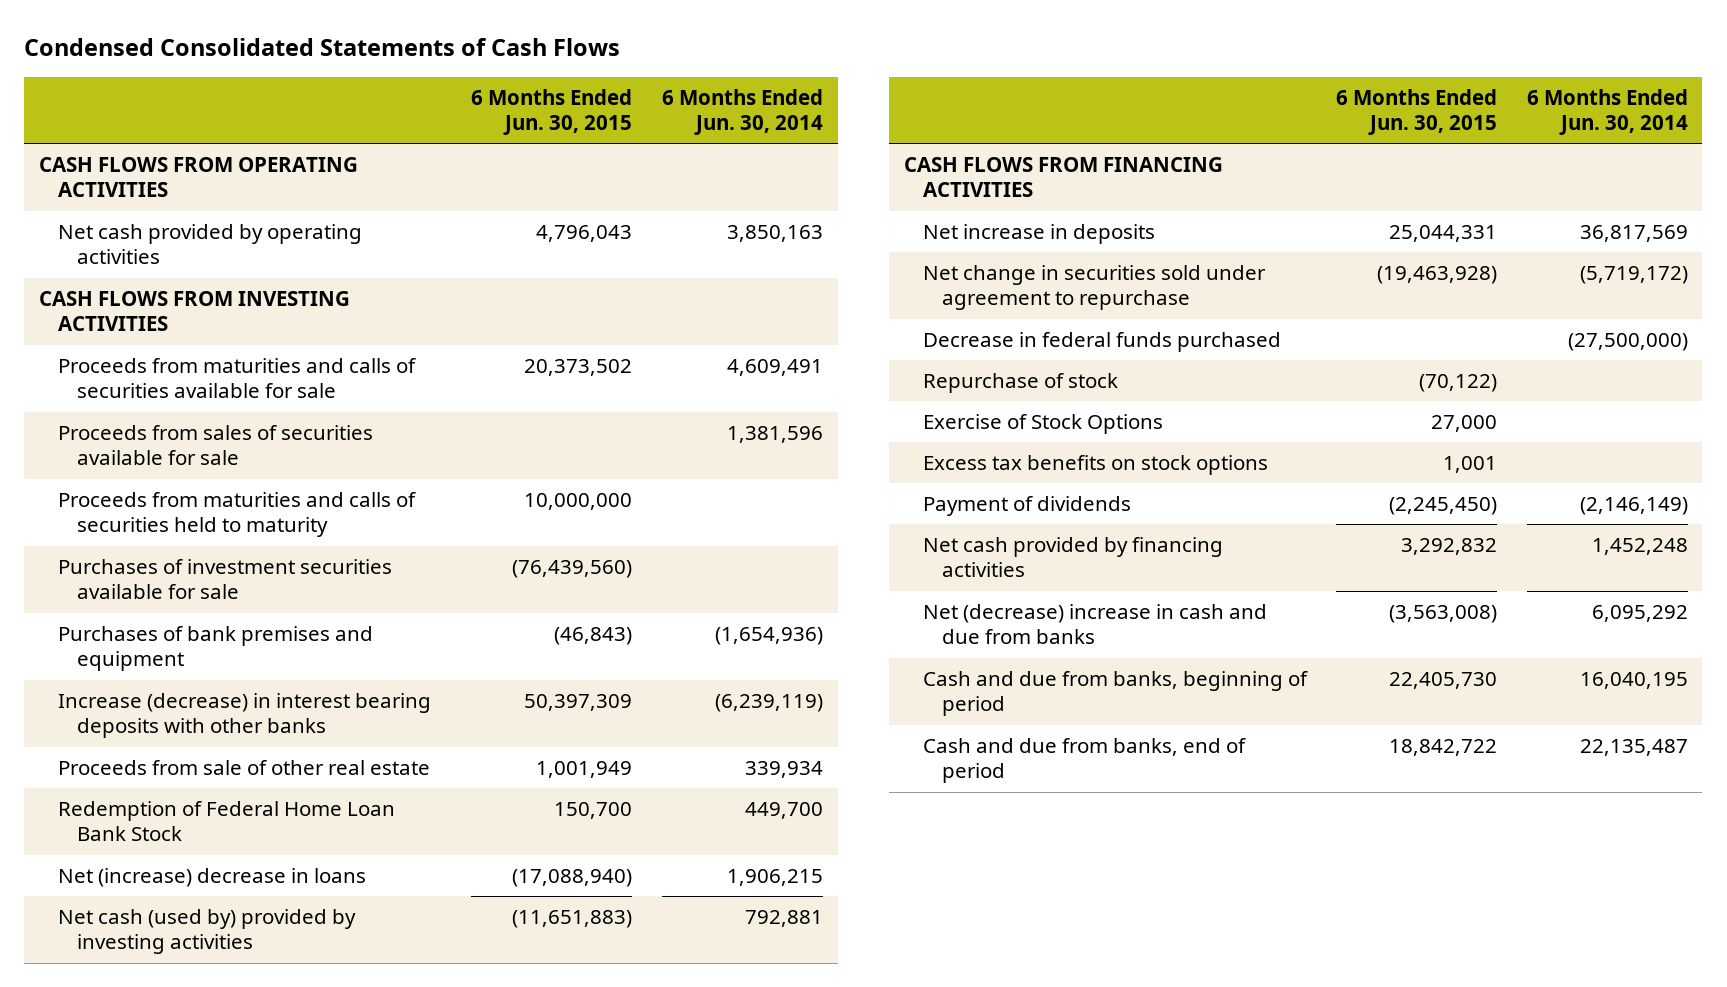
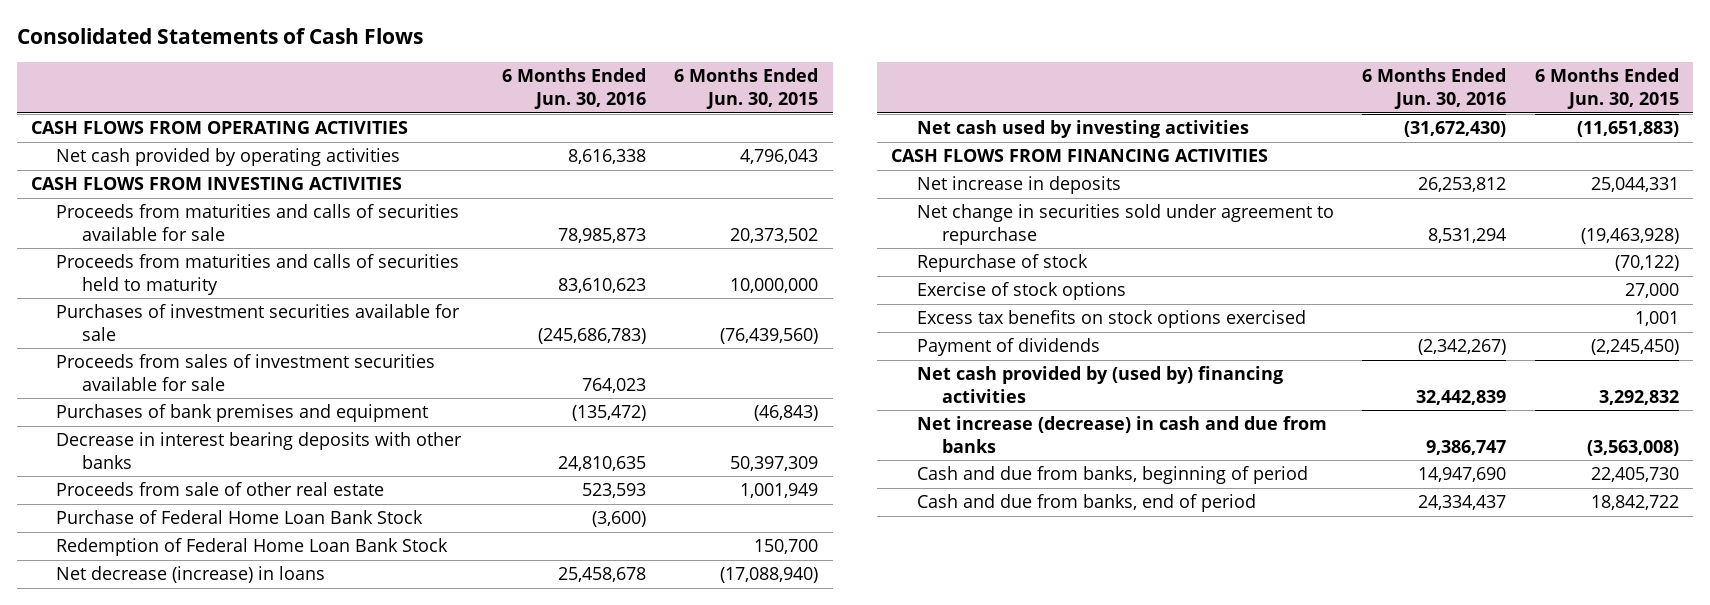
[24,37,621,56] Condensed Consolidated Statements of Cash Flows -> [16,28,423,45] Consolidated Statements of Cash Flows
[661,88,823,135] 6 Months Ended Jun. 30, 2014 -> none
none -> [501,68,646,110] 6 Months Ended Jun. 30, 2016
[57,425,373,466] Proceeds from sales of securities available for sale -> none
none -> [56,354,436,391] Proceeds from sales of investment securities available for sale
[57,693,431,739] Increase (decrease) in interest bearing deposits with other banks -> [56,432,463,469] Decrease in interest bearing deposits with other banks
none -> [56,510,424,525] Purchase of Federal Home Loan Bank Stock
[57,868,366,888] Net (increase) decrease in loans -> [56,566,326,584] Net decrease (increase) in loans
[57,909,356,955] Net cash (used by) provided by investing activities -> [916,120,1249,139] Net cash used by investing activities
[922,332,1281,353] Decrease in federal funds purchased -> none
[922,414,1163,435] Exercise of Stock Options -> [916,282,1126,301] Exercise of stock options
[922,455,1268,476] Excess tax benefits on stock options -> [916,310,1306,329] Excess tax benefits on stock options exercised
[922,537,1223,578] Net cash provided by financing activities -> [916,366,1283,403] Net cash provided by (used by) financing activities
[922,604,1267,645] Net (decrease) increase in cash and due from banks -> [916,416,1327,453] Net increase (decrease) in cash and due from banks

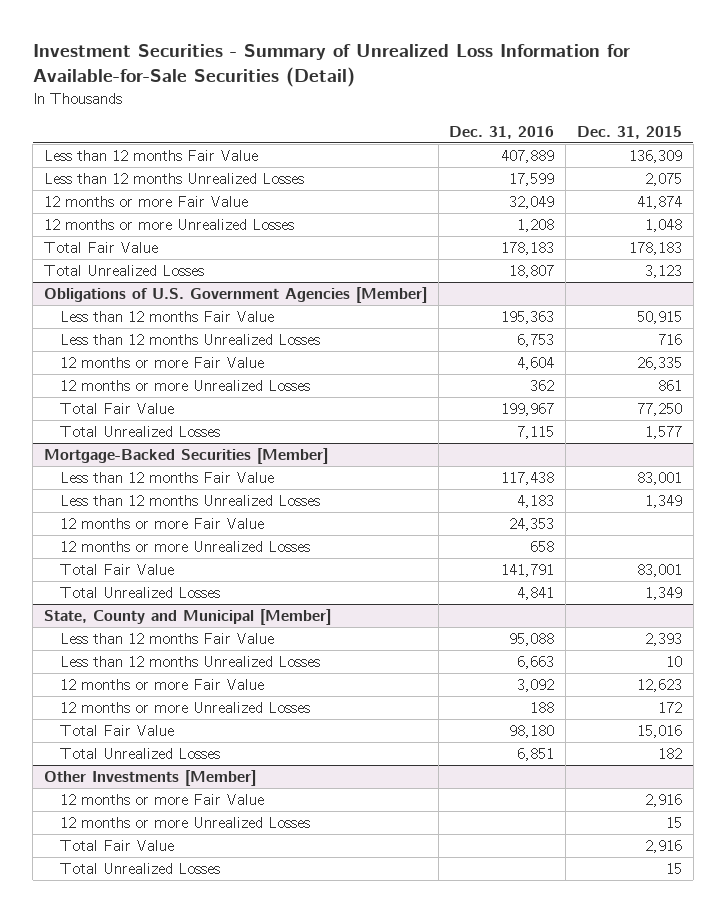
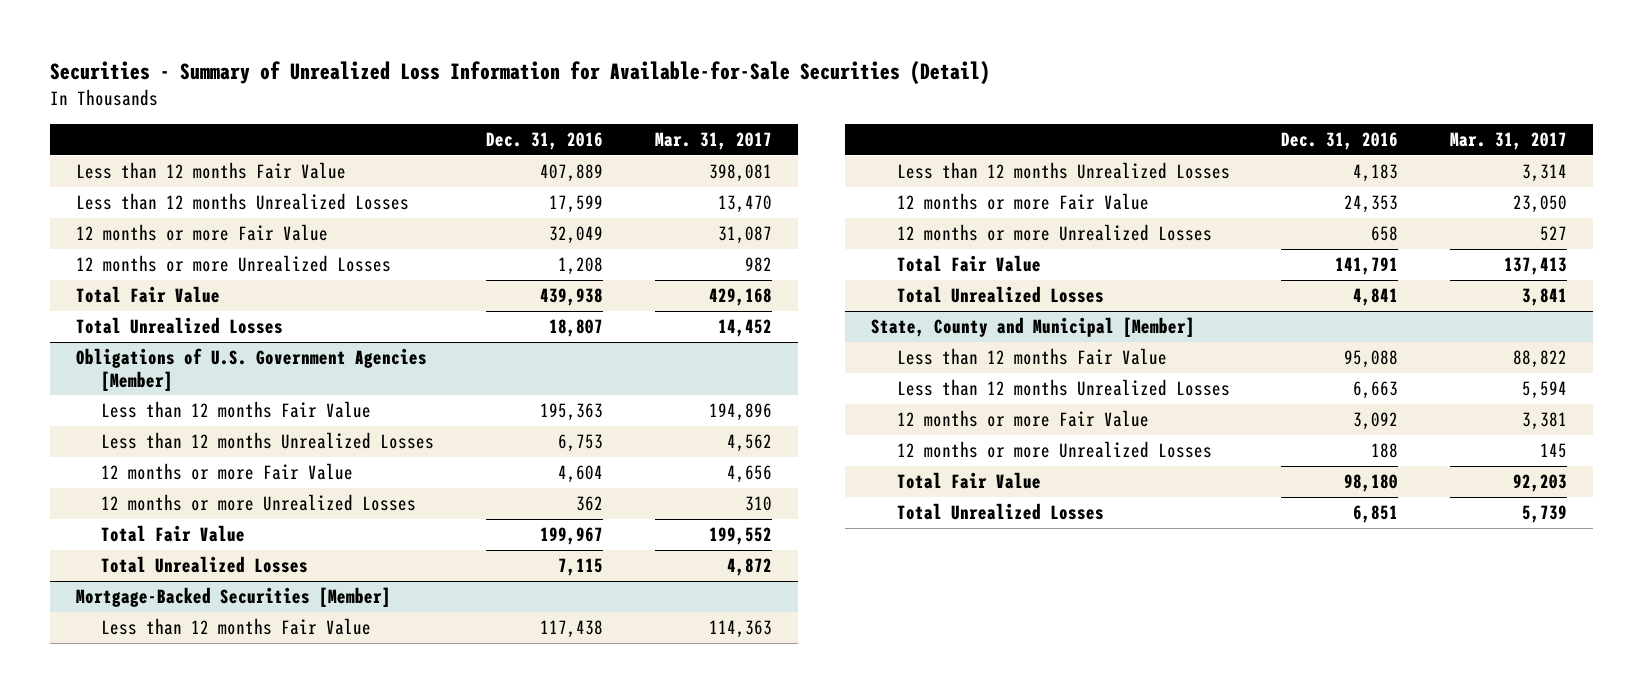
[32,44,630,88] Investment Securities - Summary of Unrealized Loss Information for Available-for-Sale Securities (Detail) -> [49,61,990,86] Securities - Summary of Unrealized Loss Information for Available-for-Sale Securities (Detail)
[576,125,682,139] Dec. 31, 2015 -> none
none -> [654,131,772,150] Mar. 31, 2017
[501,242,555,256] 178,183 -> [539,287,603,306] 439,938
[43,770,256,787] Other Investments [Member] -> none
[59,794,264,806] 12 months or more Fair Value -> none
[59,817,310,829] 12 months or more Unrealized Losses -> none
[59,840,174,852] Total Fair Value -> none
[59,863,220,875] Total Unrealized Losses -> none

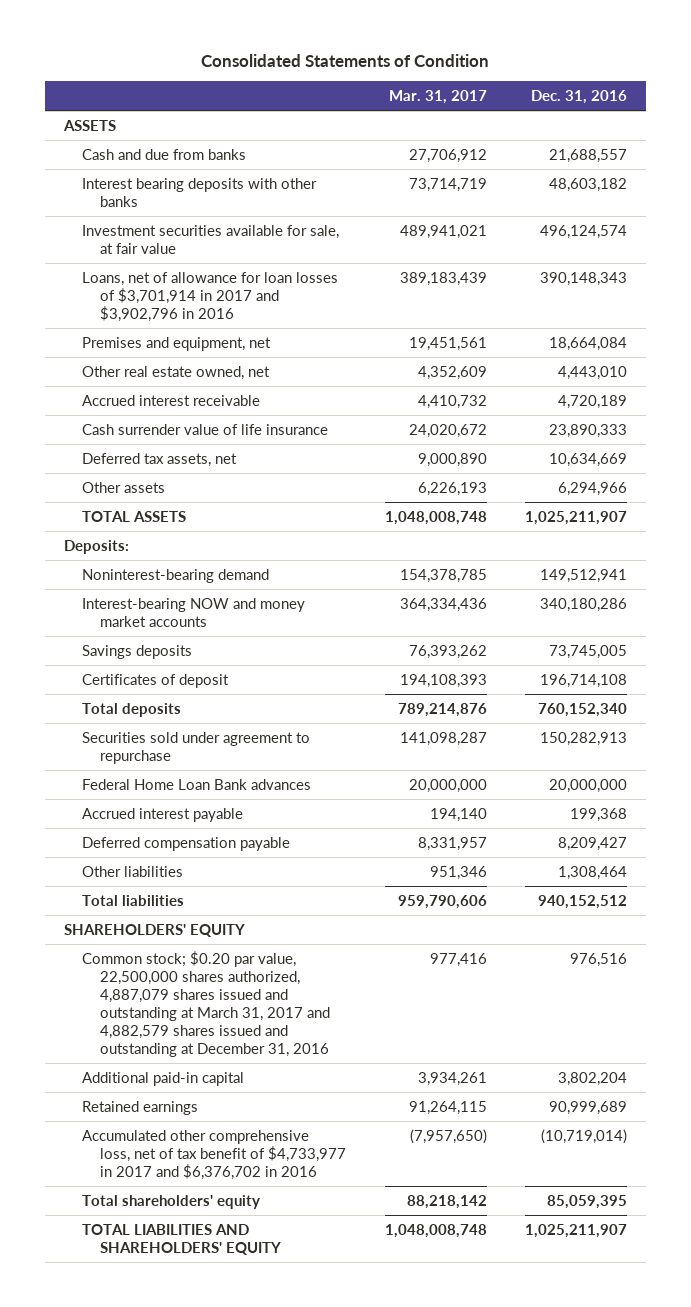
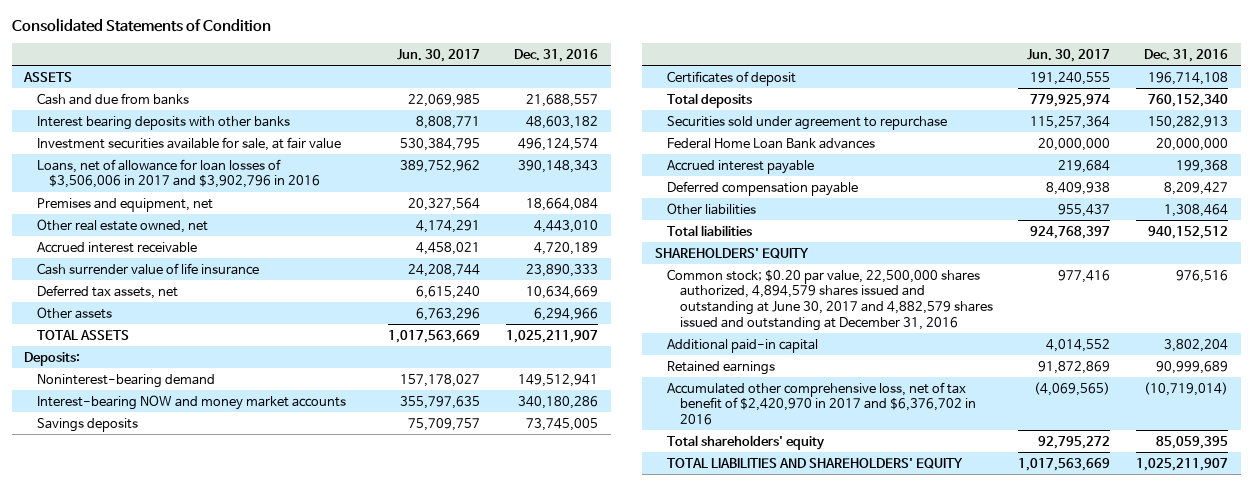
[388,89,487,104] Mar. 31, 2017 -> none
none -> [397,48,481,62] Jun. 30, 2017
[82,271,339,322] Loans, net of allowance for loan losses of $3,701,914 in 2017 and $3,902,796 in 2016 -> [36,158,321,189] Loans, net of allowance for loan losses of $3,506,006 in 2017 and $3,902,796 in 2016
[82,950,331,1057] Common stock; $0.20 par value, 22,500,000 shares authorized, 4,887,079 shares issued and outstanding at March 31, 2017 and 4,882,579 shares issued and outstanding at December 31, 2016 -> [667,268,993,331] Common stock; $0.20 par value, 22,500,000 shares authorized, 4,894,579 shares issued and outstanding at June 30, 2017 and 4,882,579 shares issued and outstanding at December 31, 2016
[82,1129,347,1180] Accumulated other comprehensive loss, net of tax benefit of $4,733,977 in 2017 and $6,376,702 in 2016 -> [667,381,976,425] Accumulated other comprehensive loss, net of tax benefit of $2,420,970 in 2017 and $6,376,702 in 2016

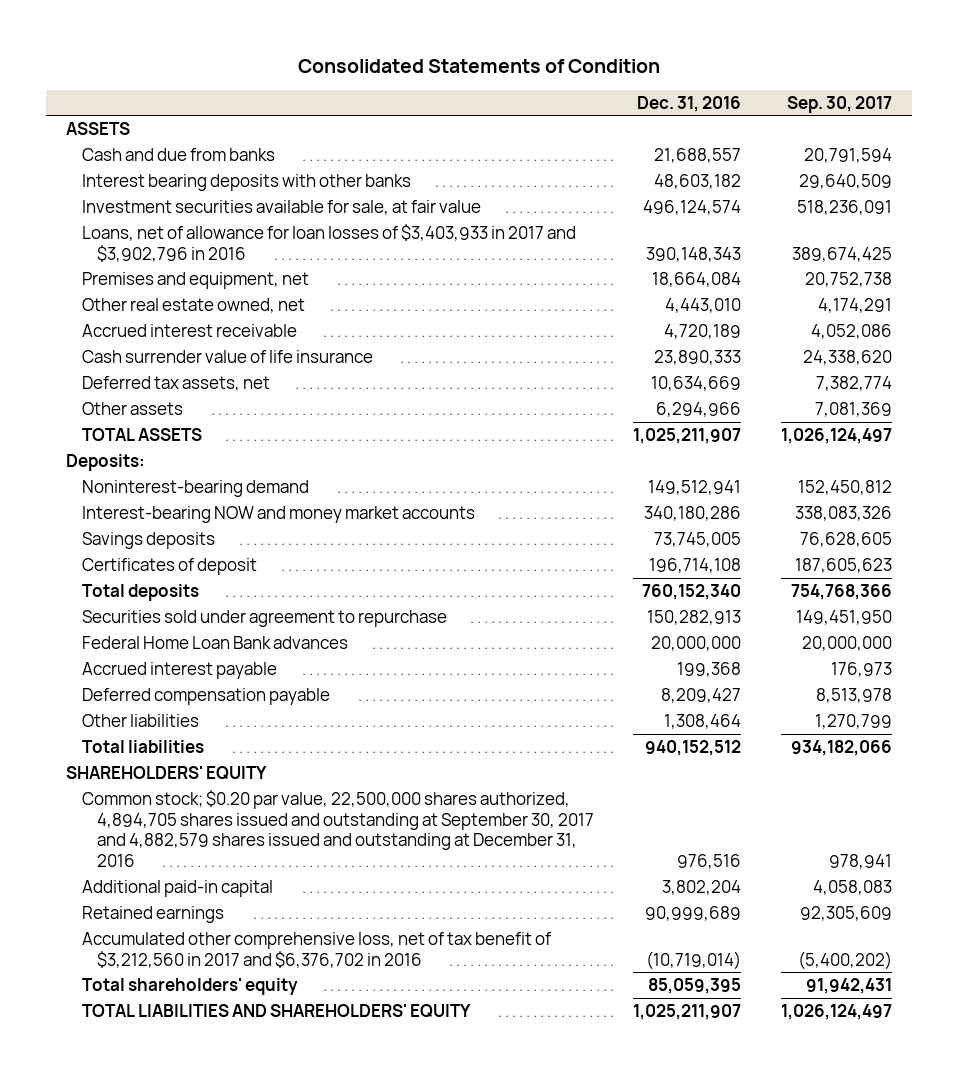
[397,48,481,62] Jun. 30, 2017 -> none
none -> [786,95,892,113] Sep. 30, 2017
[36,158,321,189] Loans, net of allowance for loan losses of $3,506,006 in 2017 and $3,902,796 in 2016 -> [81,223,576,262] Loans, net of allowance for loan losses of $3,403,933 in 2017 and $3,902,796 in 2016
[667,268,993,331] Common stock; $0.20 par value, 22,500,000 shares authorized, 4,894,579 shares issued and outstanding at June 30, 2017 and 4,882,579 shares issued and outstanding at December 31, 2016 -> [81,789,594,868] Common stock; $0.20 par value, 22,500,000 shares authorized, 4,894,705 shares issued and outstanding at September 30, 2017 and 4,882,579 shares issued and outstanding at December 31, 2016
[667,381,976,425] Accumulated other comprehensive loss, net of tax benefit of $2,420,970 in 2017 and $6,376,702 in 2016 -> [81,931,551,968] Accumulated other comprehensive loss, net of tax benefit of $3,212,560 in 2017 and $6,376,702 in 2016

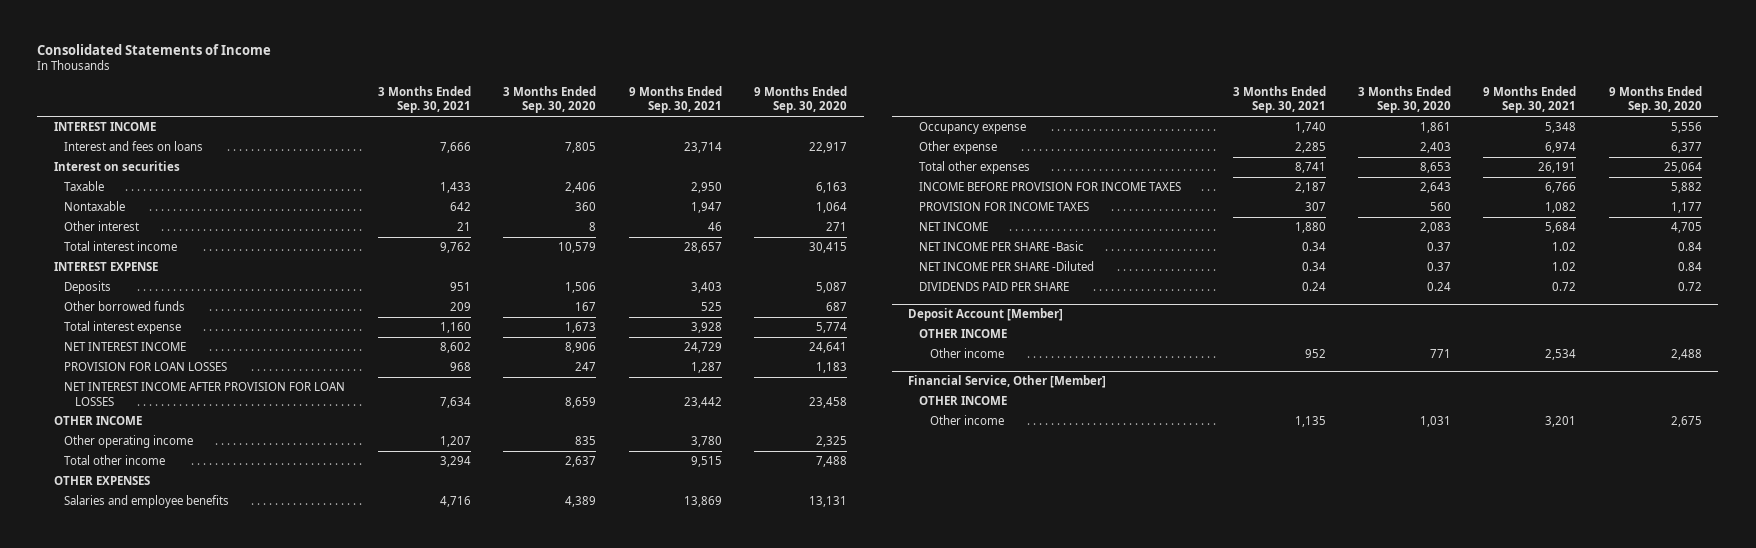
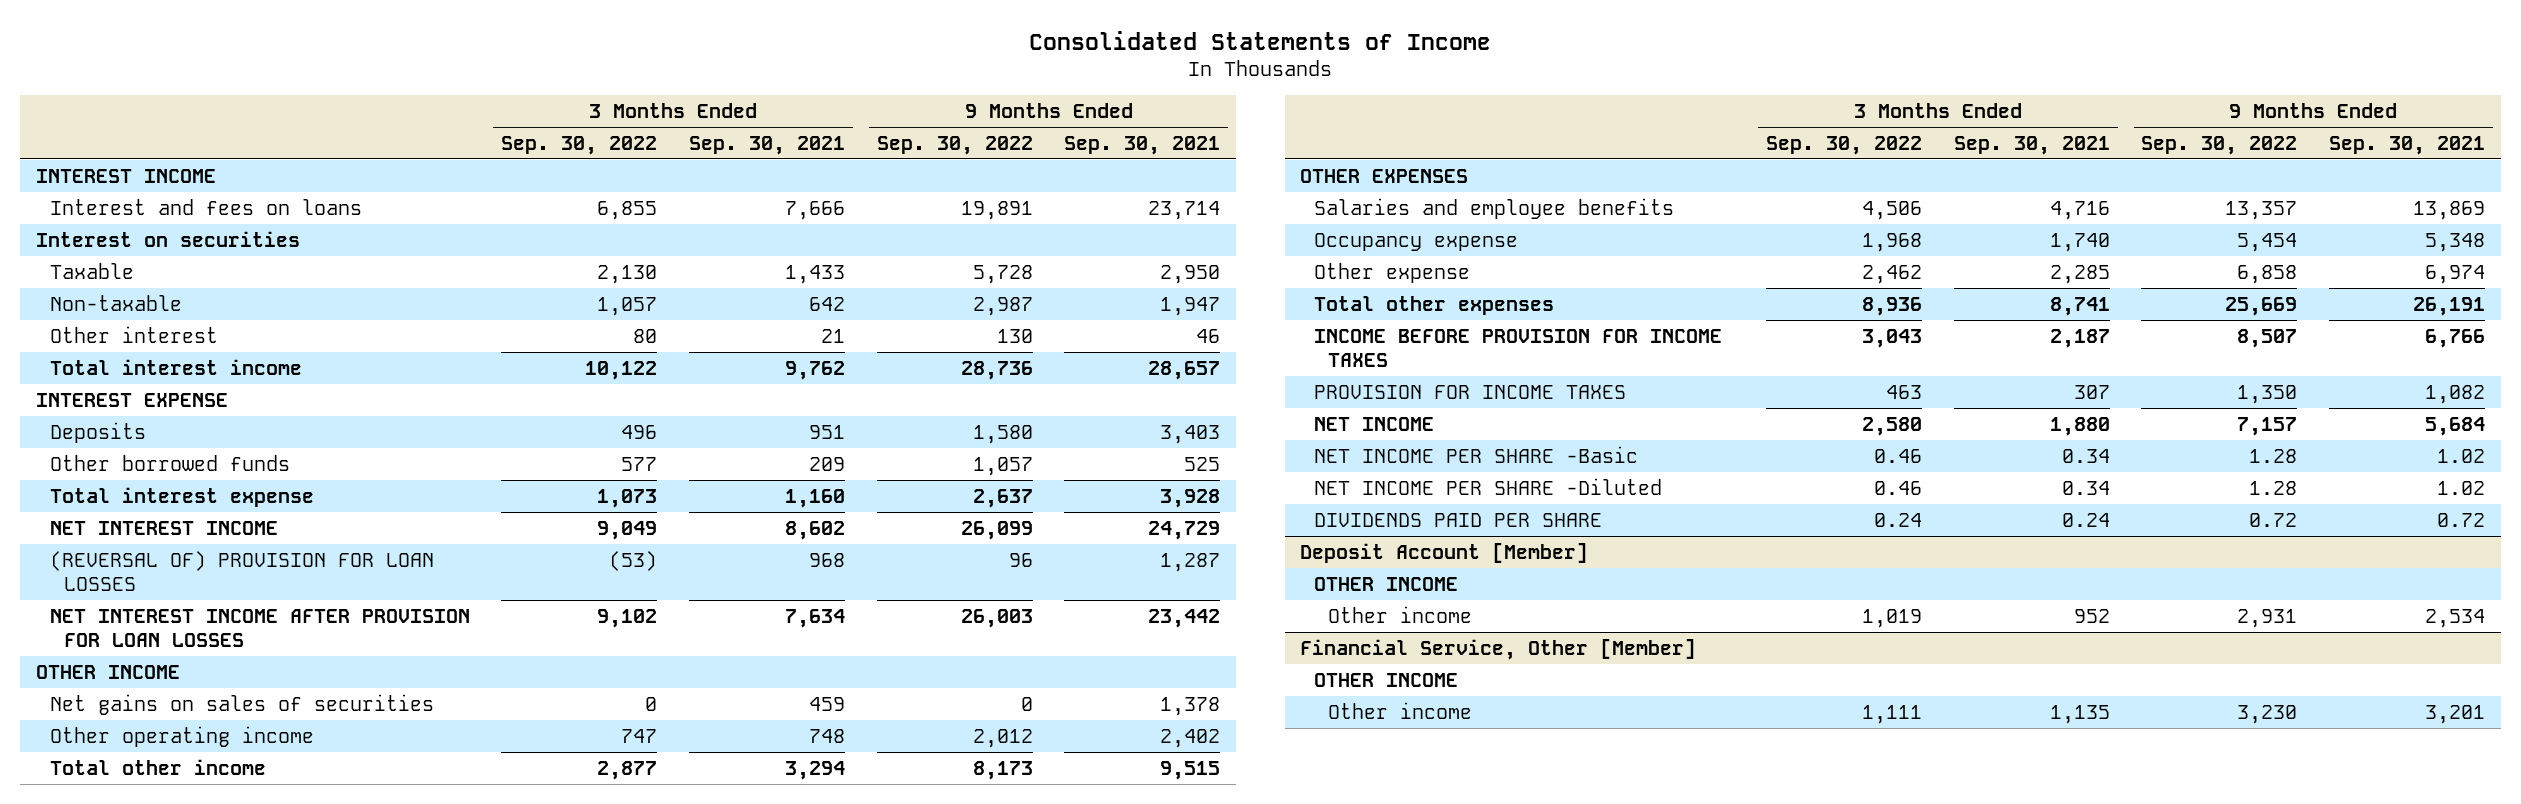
[503,85,597,114] 3 Months Ended Sep. 30, 2020 -> none
[754,85,848,114] 9 Months Ended Sep. 30, 2020 -> none
none -> [501,135,658,155] Sep. 30, 2022
none -> [876,135,1033,155] Sep. 30, 2022
[64,201,126,212] Nontaxable -> [49,294,182,311] Non-taxable
[64,362,228,372] PROVISION FOR LOAN LOSSES -> [49,550,434,592] (REVERSAL OF) PROVISION FOR LOAN LOSSES
none -> [49,693,434,715] Net gains on sales of securities
[439,436,471,448] 1,207 -> [809,728,846,743] 748
[690,436,722,448] 3,780 -> [1160,728,1221,748] 2,402

